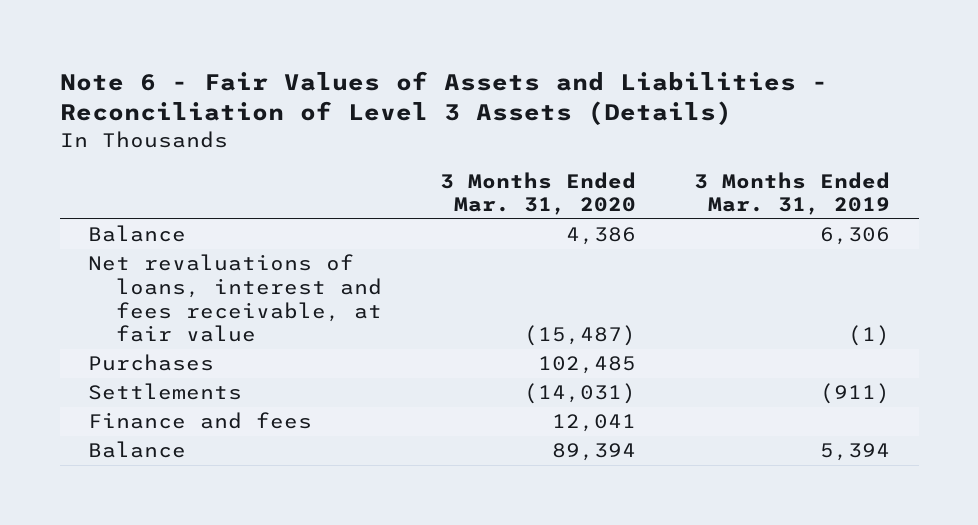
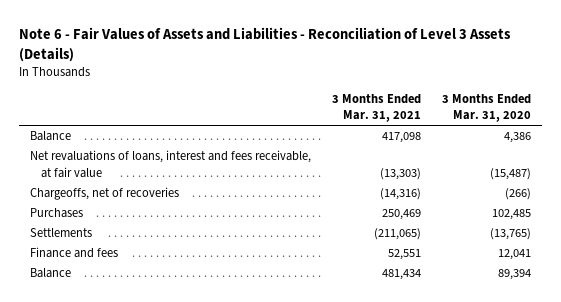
[693,171,890,216] 3 Months Ended Mar. 31, 2019 -> none
none -> [331,93,421,123] 3 Months Ended Mar. 31, 2021
none -> [29,187,179,201] Chargeoffs, net of recoveries
[523,383,636,405] (14,031) -> [490,228,532,241] (13,765)

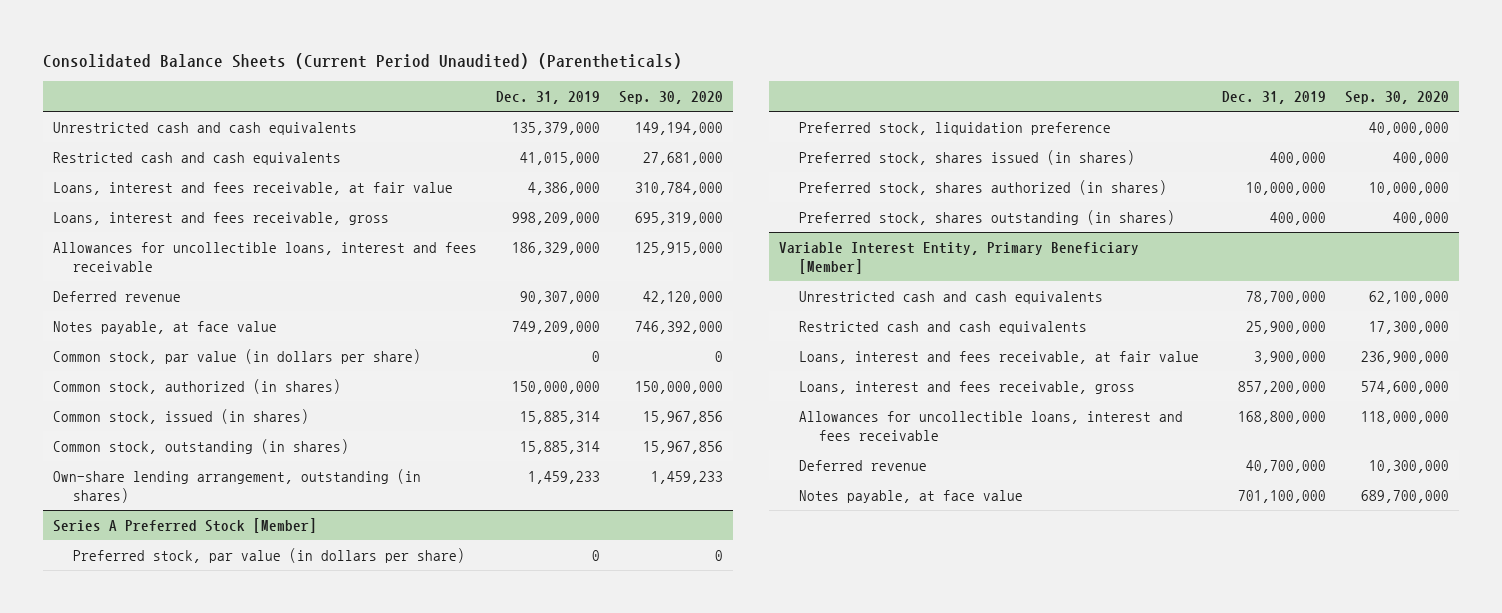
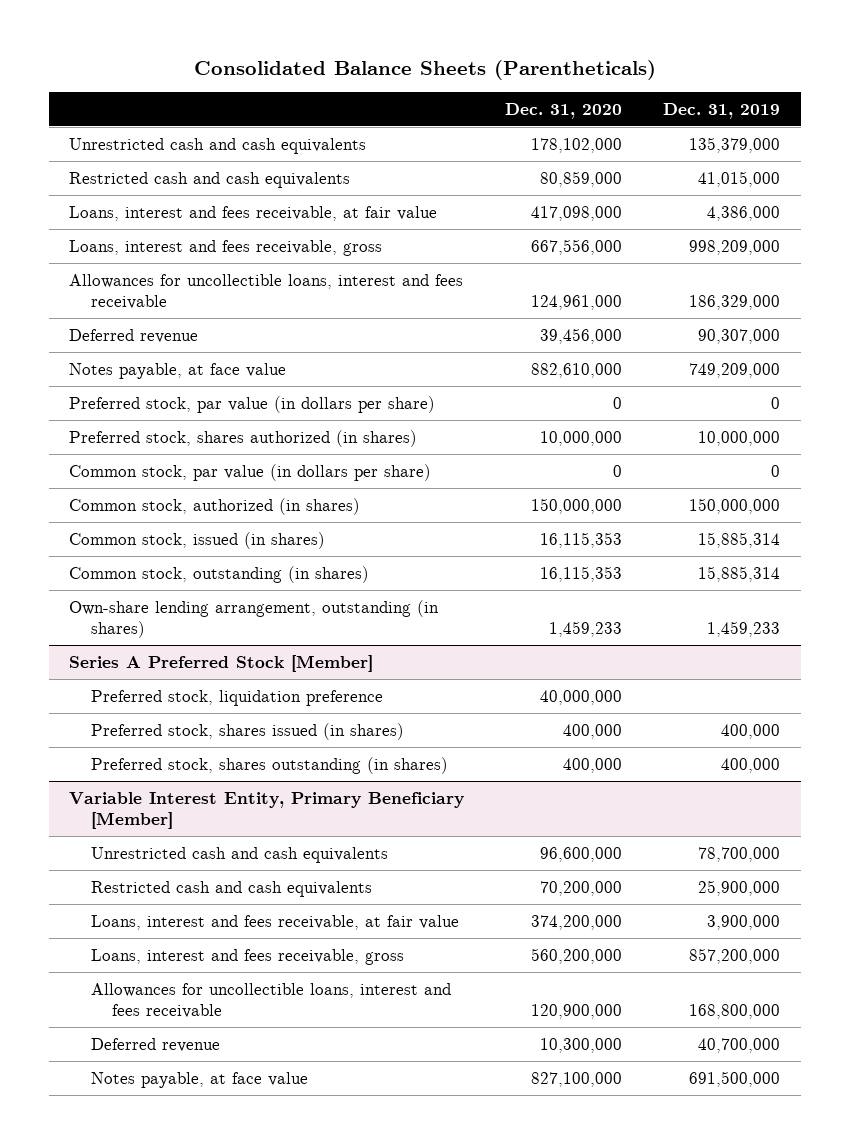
[43,53,683,70] Consolidated Balance Sheets (Current Period Unaudited) (Parentheticals) -> [193,60,656,81] Consolidated Balance Sheets (Parentheticals)
[619,90,724,104] Sep. 30, 2020 -> none
none -> [505,102,623,119] Dec. 31, 2020
none -> [69,395,436,413] Preferred stock, par value (in dollars per share)
none -> [69,429,418,447] Preferred stock, shares authorized (in shares)
[73,547,466,563] Preferred stock, par value (in dollars per share) -> none
[799,179,1168,195] Preferred stock, shares authorized (in shares) -> none
[1238,489,1327,503] 701,100,000 -> [689,1070,781,1087] 691,500,000

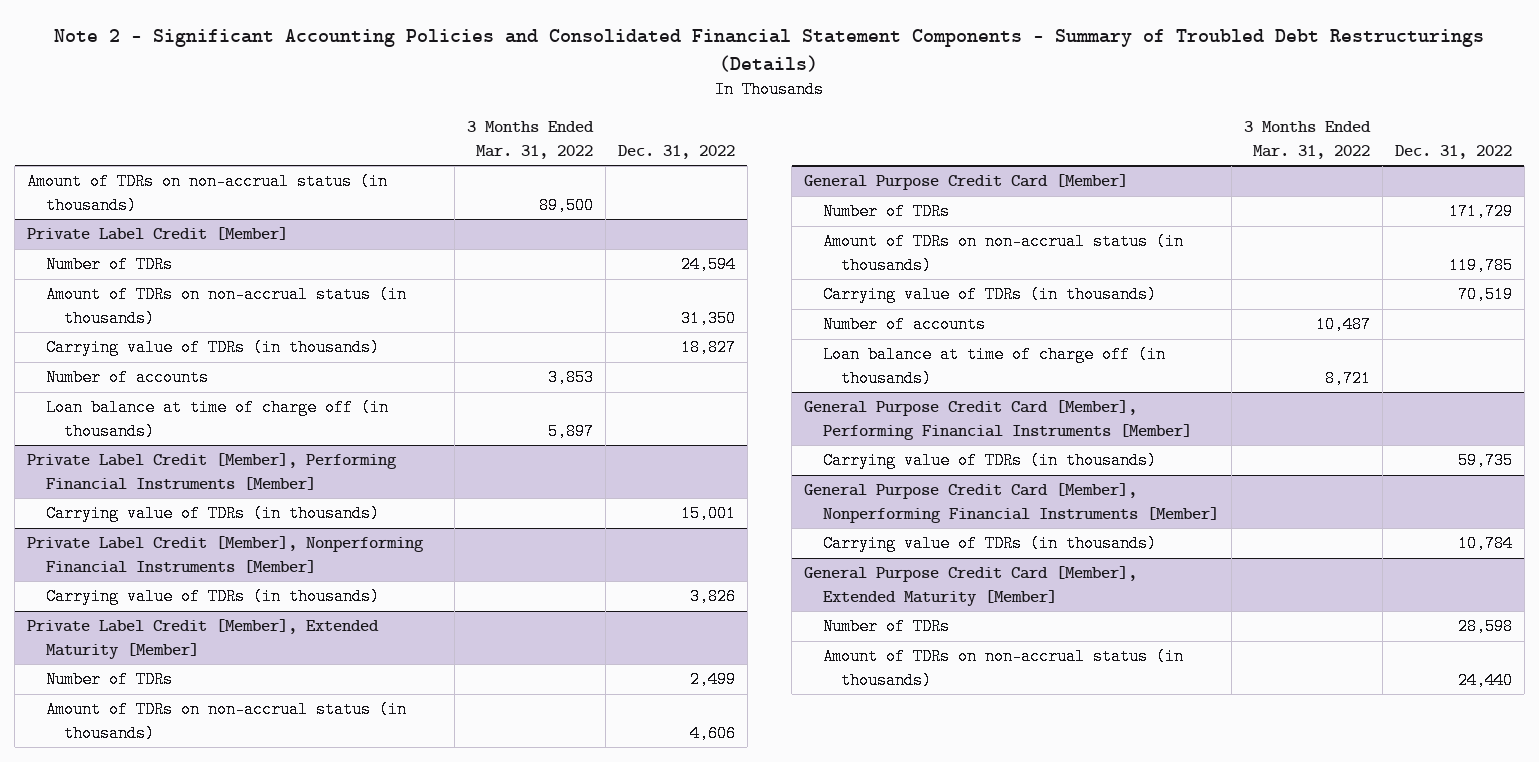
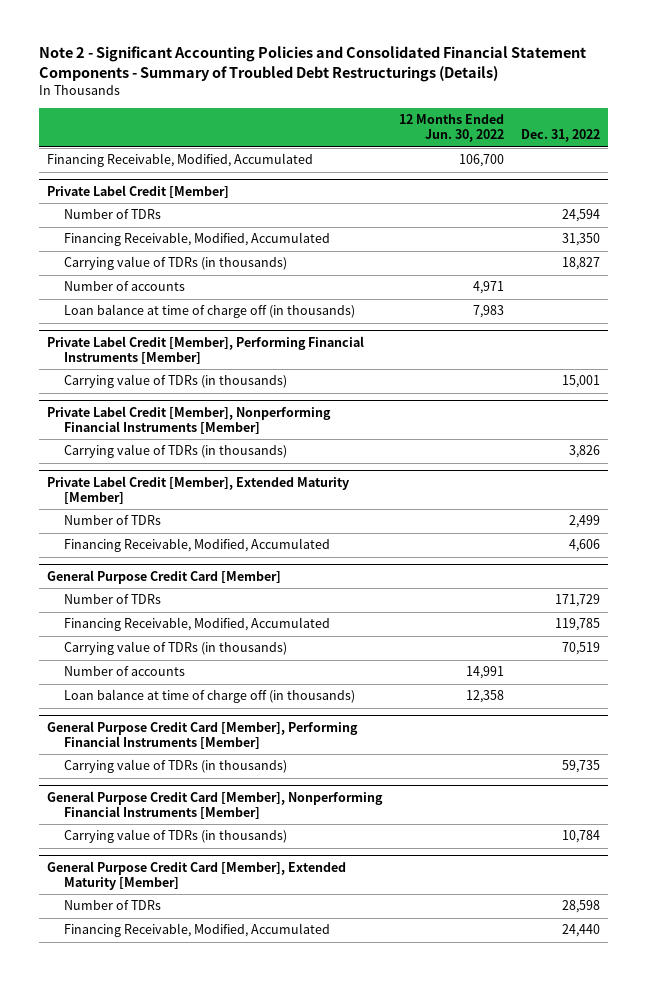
[466,121,594,159] 3 Months Ended Mar. 31, 2022 -> none
none -> [398,114,504,143] 12 Months Ended Jun. 30, 2022
[27,173,389,214] Amount of TDRs on non-accrual status (in thousands) -> [47,153,314,168] Financing Receivable, Modified, Accumulated
[45,286,407,327] Amount of TDRs on non-accrual status (in thousands) -> [63,232,330,247] Financing Receivable, Modified, Accumulated
[45,701,407,742] Amount of TDRs on non-accrual status (in thousands) -> [63,538,330,553] Financing Receivable, Modified, Accumulated
[822,233,1184,274] Amount of TDRs on non-accrual status (in thousands) -> [63,617,330,632] Financing Receivable, Modified, Accumulated
[822,648,1184,689] Amount of TDRs on non-accrual status (in thousands) -> [63,923,330,938] Financing Receivable, Modified, Accumulated

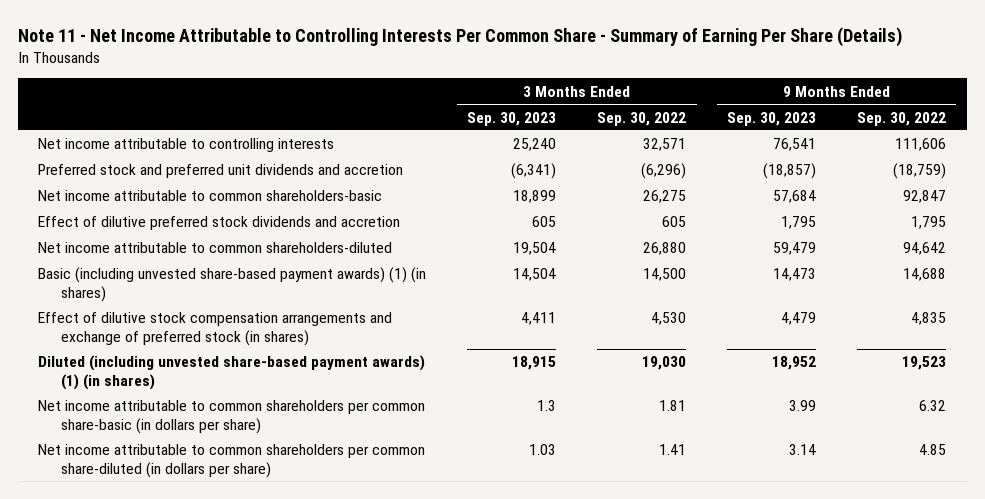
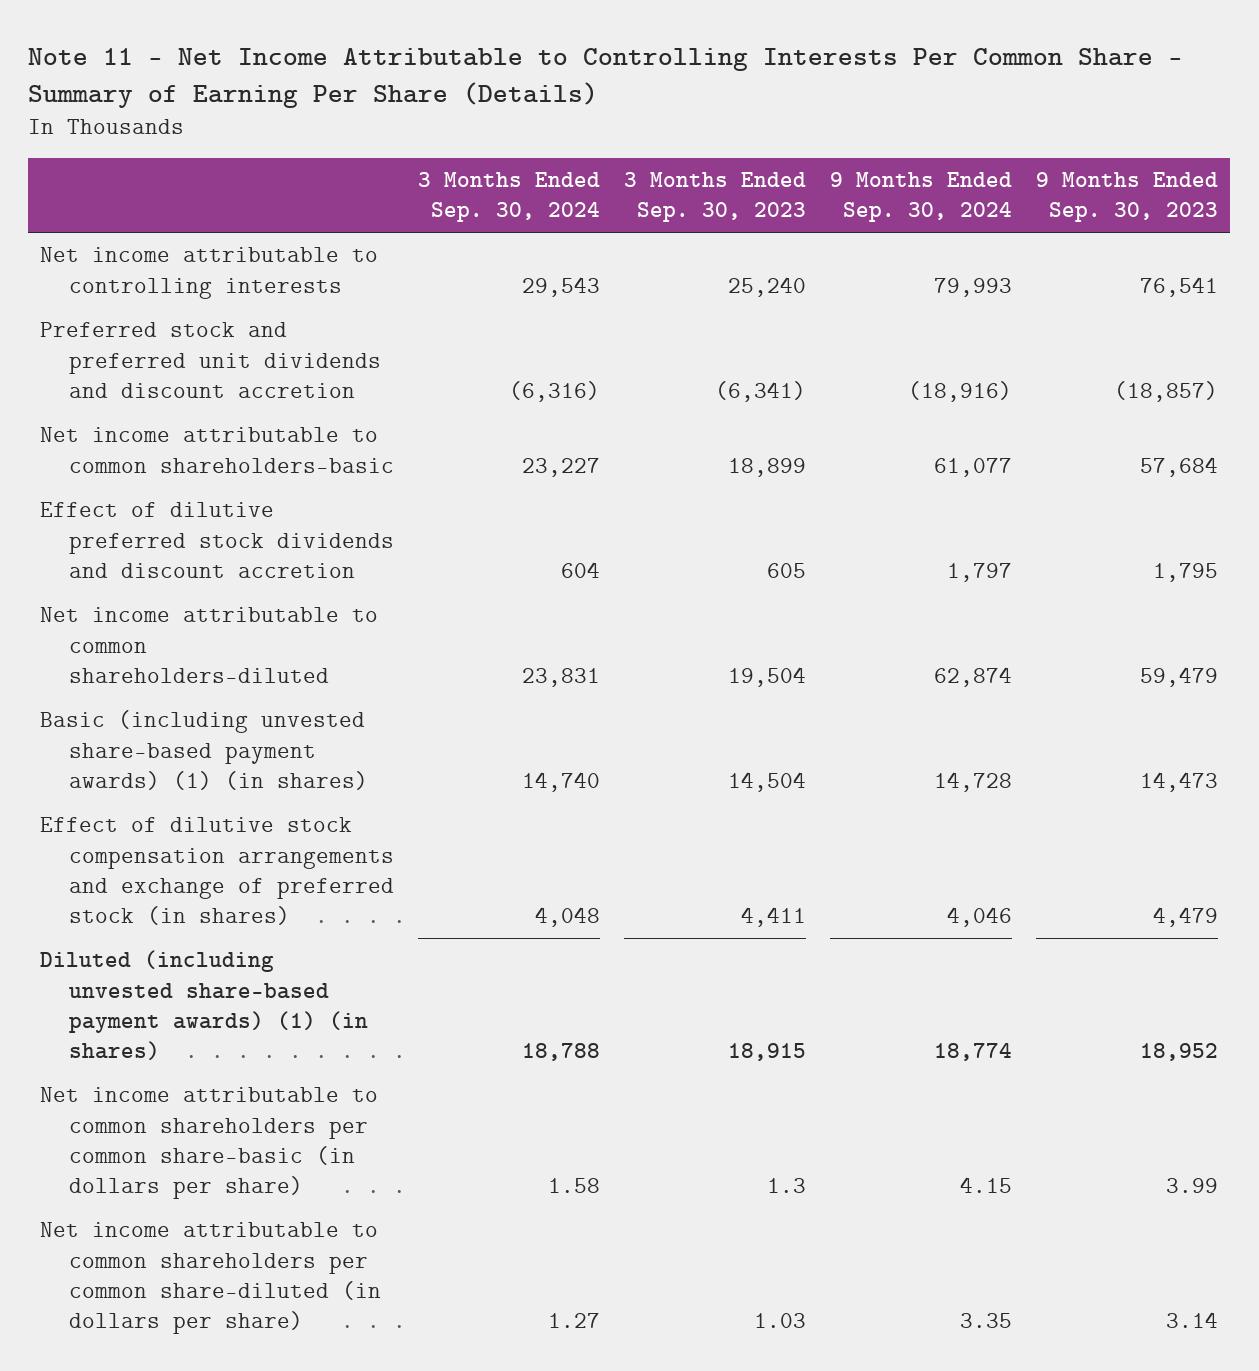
[597,111,687,126] Sep. 30, 2022 -> none
[857,111,947,126] Sep. 30, 2022 -> none
none -> [418,172,601,223] 3 Months Ended Sep. 30, 2024
none -> [830,172,1013,223] 9 Months Ended Sep. 30, 2024
[38,164,404,179] Preferred stock and preferred unit dividends and accretion -> [40,322,381,398] Preferred stock and preferred unit dividends and discount accretion
[38,216,401,231] Effect of dilutive preferred stock dividends and accretion -> [40,502,394,578] Effect of dilutive preferred stock dividends and discount accretion

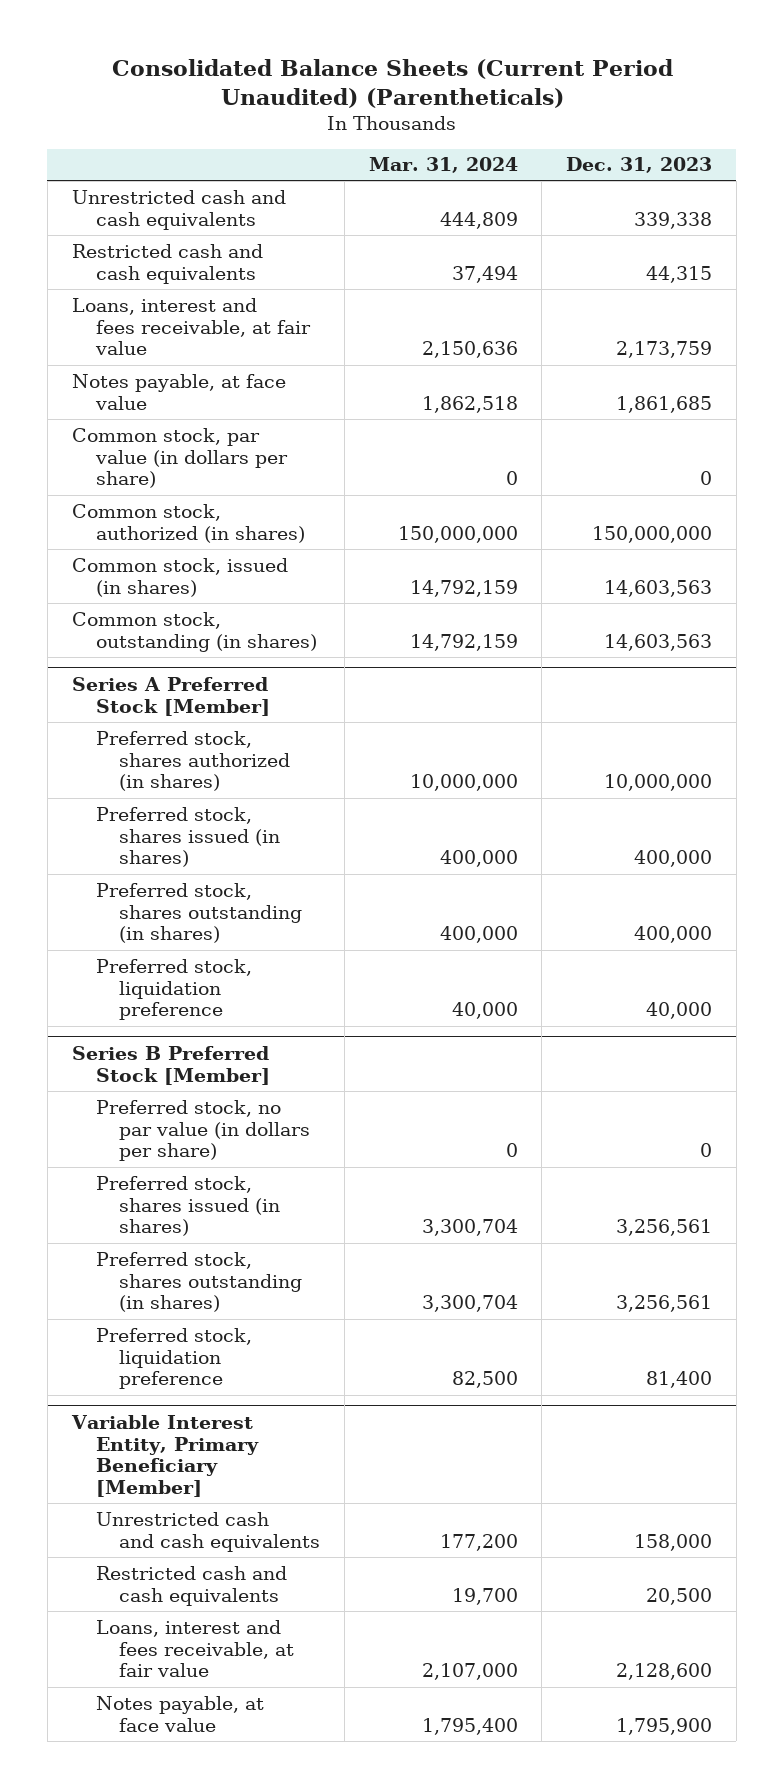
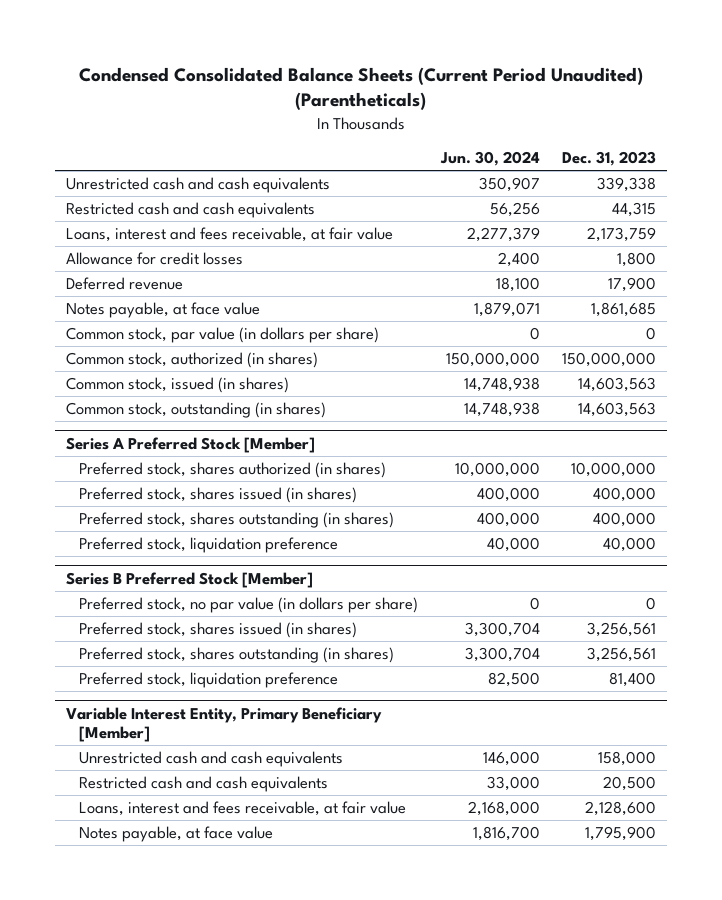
[111,59,673,109] Consolidated Balance Sheets (Current Period Unaudited) (Parentheticals) -> [79,66,644,111] Condensed Consolidated Balance Sheets (Current Period Unaudited) (Parentheticals)
[368,157,518,174] Mar. 31, 2024 -> none
none -> [439,151,540,167] Jun. 30, 2024
none -> [66,251,244,265] Allowance for credit losses
none -> [66,276,184,290] Deferred revenue

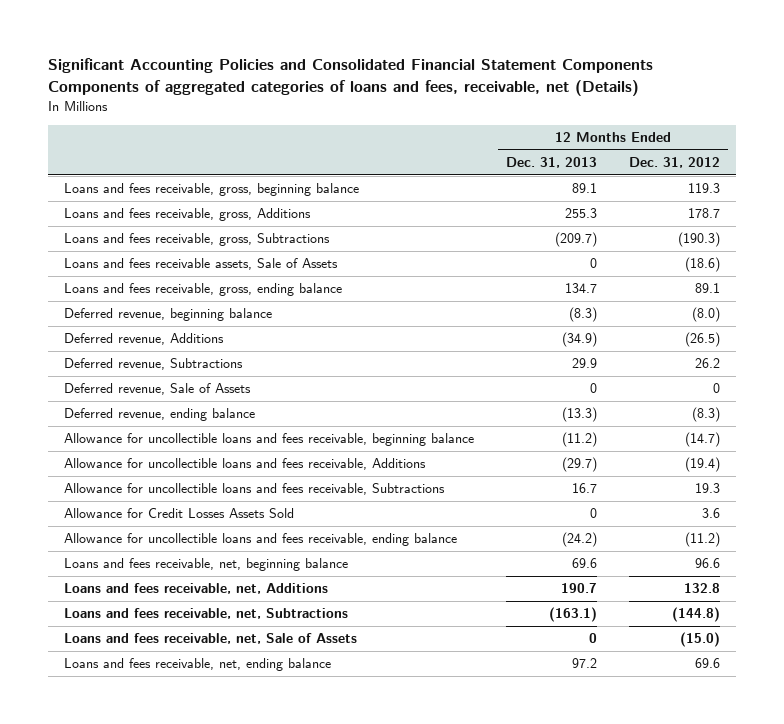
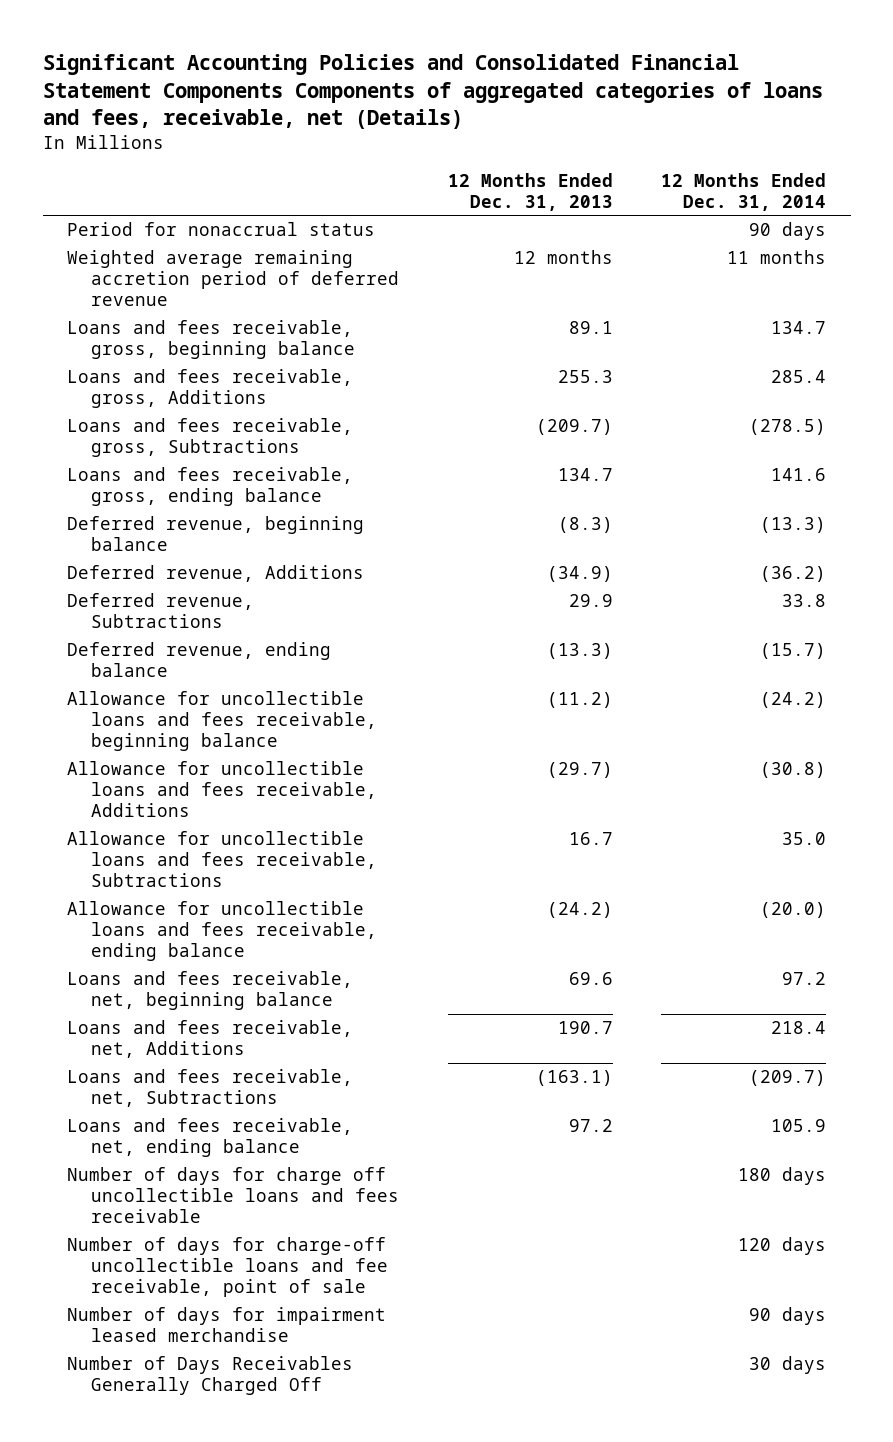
[629,157,721,169] Dec. 31, 2012 -> none
none -> [661,172,827,211] 12 Months Ended Dec. 31, 2014
none -> [67,222,376,237] Period for nonaccrual status
none -> [67,250,399,307] Weighted average remaining accretion period of deferred revenue
[64,258,339,271] Loans and fees receivable assets, Sale of Assets -> none
[64,383,252,396] Deferred revenue, Sale of Assets -> none
[64,508,295,519] Allowance for Credit Losses Assets Sold -> none
[64,633,358,645] Loans and fees receivable, net, Sale of Assets -> none
none -> [67,1167,399,1224] Number of days for charge off uncollectible loans and fees receivable
none -> [67,1237,388,1298] Number of days for charge-off uncollectible loans and fee receivable, point of sale
none -> [67,1307,387,1343] Number of days for impairment leased merchandise
none -> [67,1356,354,1396] Number of Days Receivables Generally Charged Off

